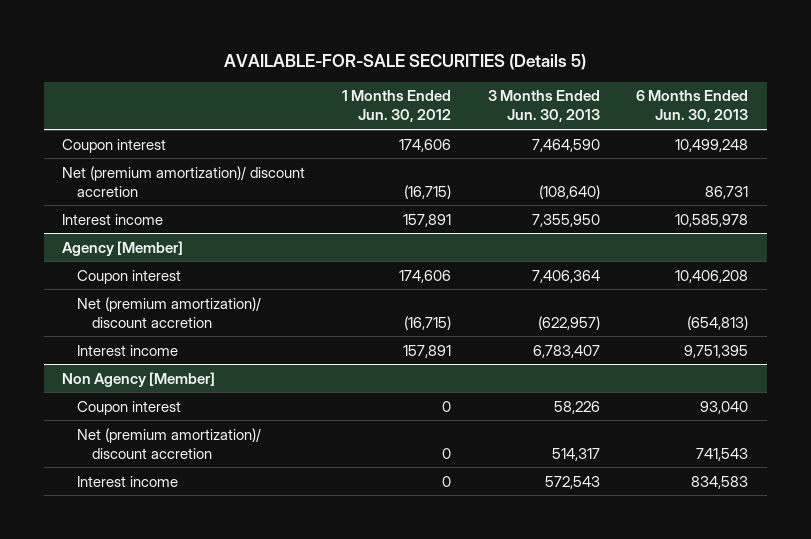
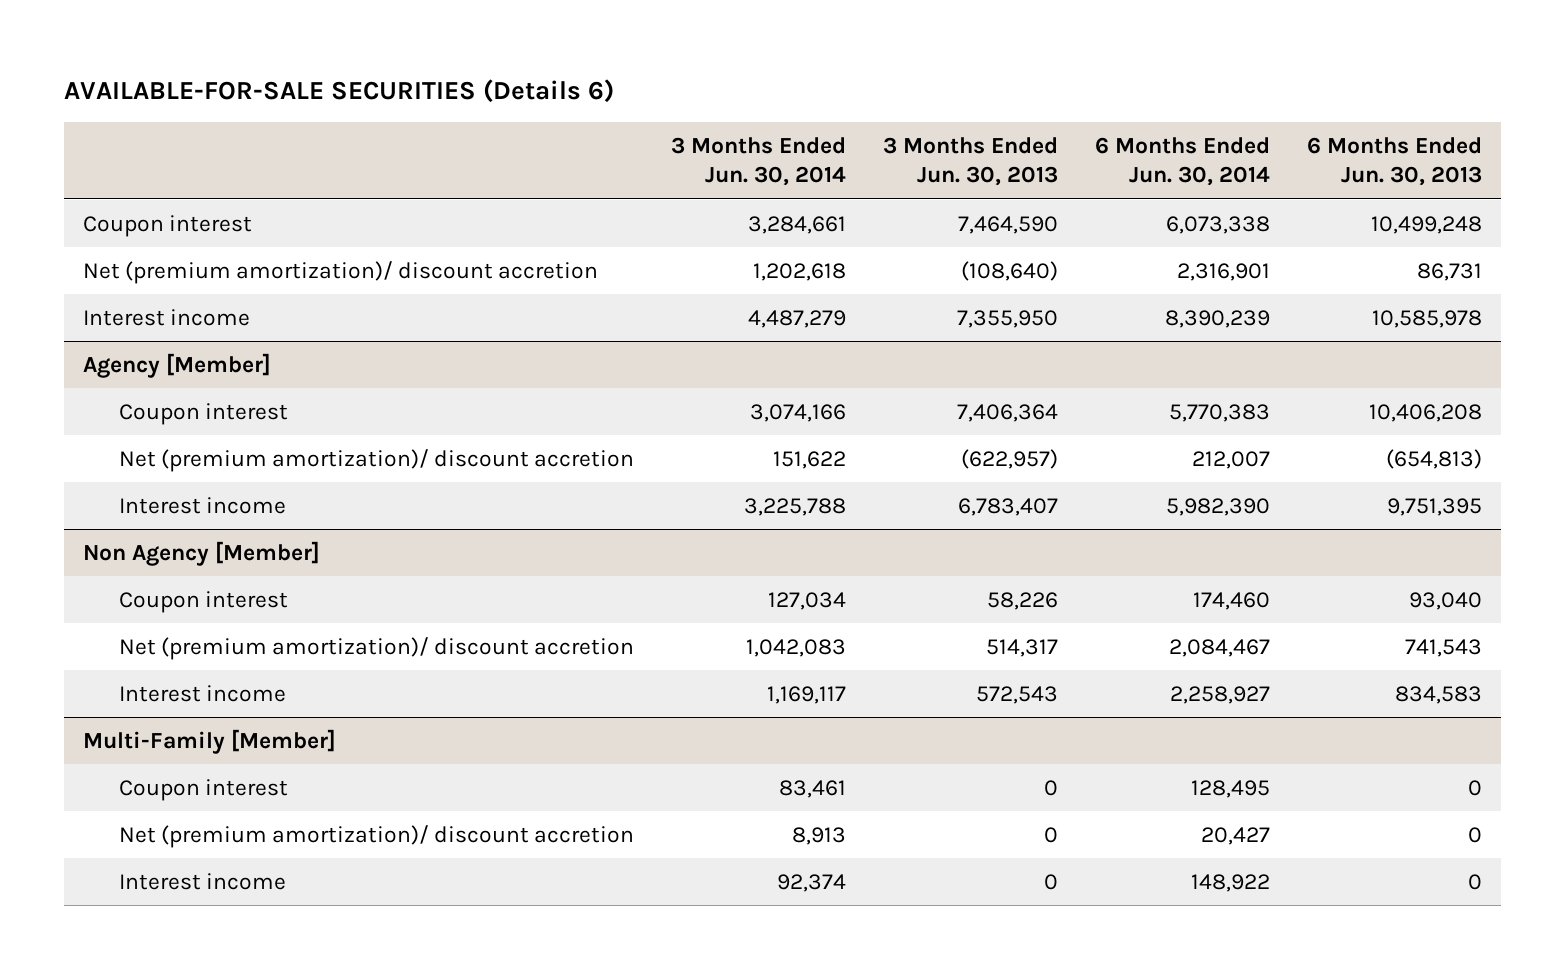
[224,53,587,70] AVAILABLE-FOR-SALE SECURITIES (Details 5) -> [64,79,615,104] AVAILABLE-FOR-SALE SECURITIES (Details 6)
[341,90,451,123] 1 Months Ended Jun. 30, 2012 -> none
none -> [670,136,846,187] 3 Months Ended Jun. 30, 2014
none -> [1095,136,1271,187] 6 Months Ended Jun. 30, 2014
none -> [82,728,336,754] Multi-Family [Member]
none -> [118,778,288,801] Coupon interest
none -> [118,824,634,848] Net (premium amortization)/ discount accretion
none -> [118,872,286,890] Interest income

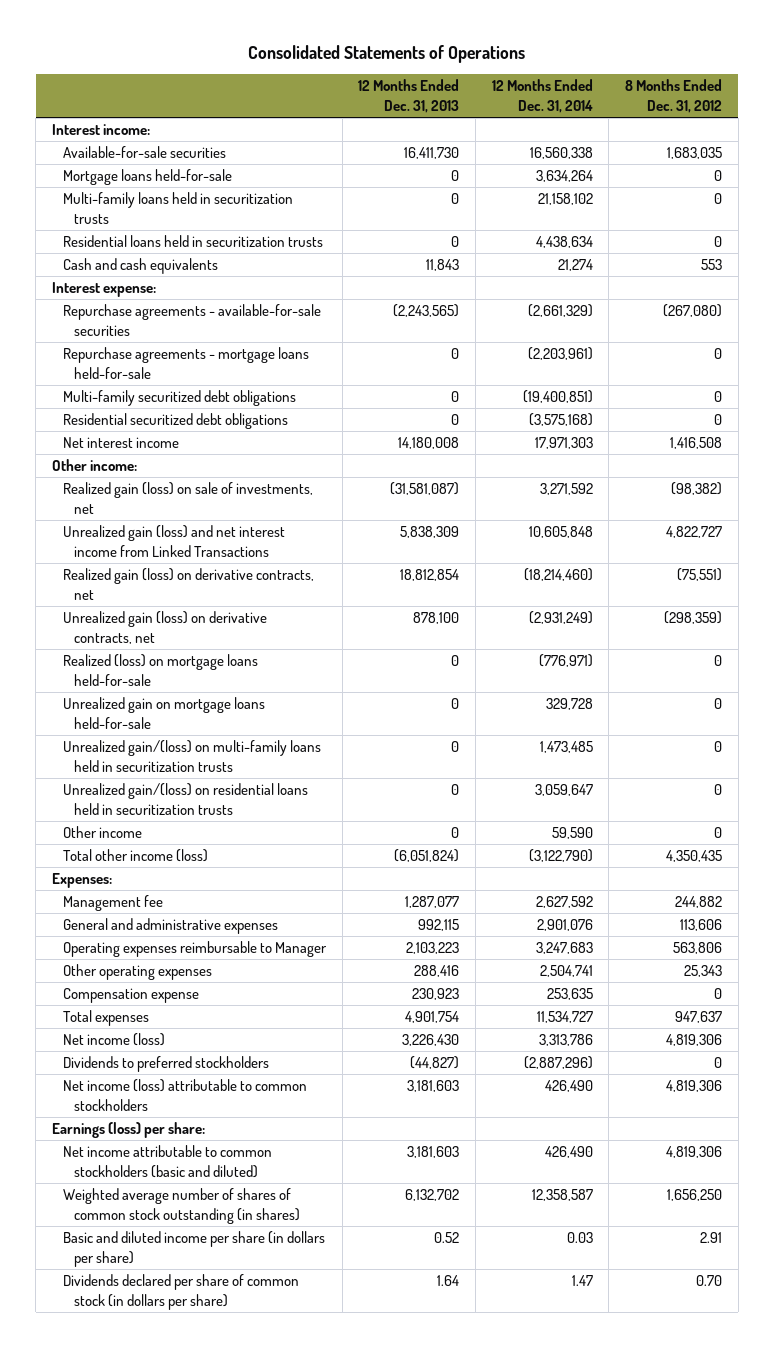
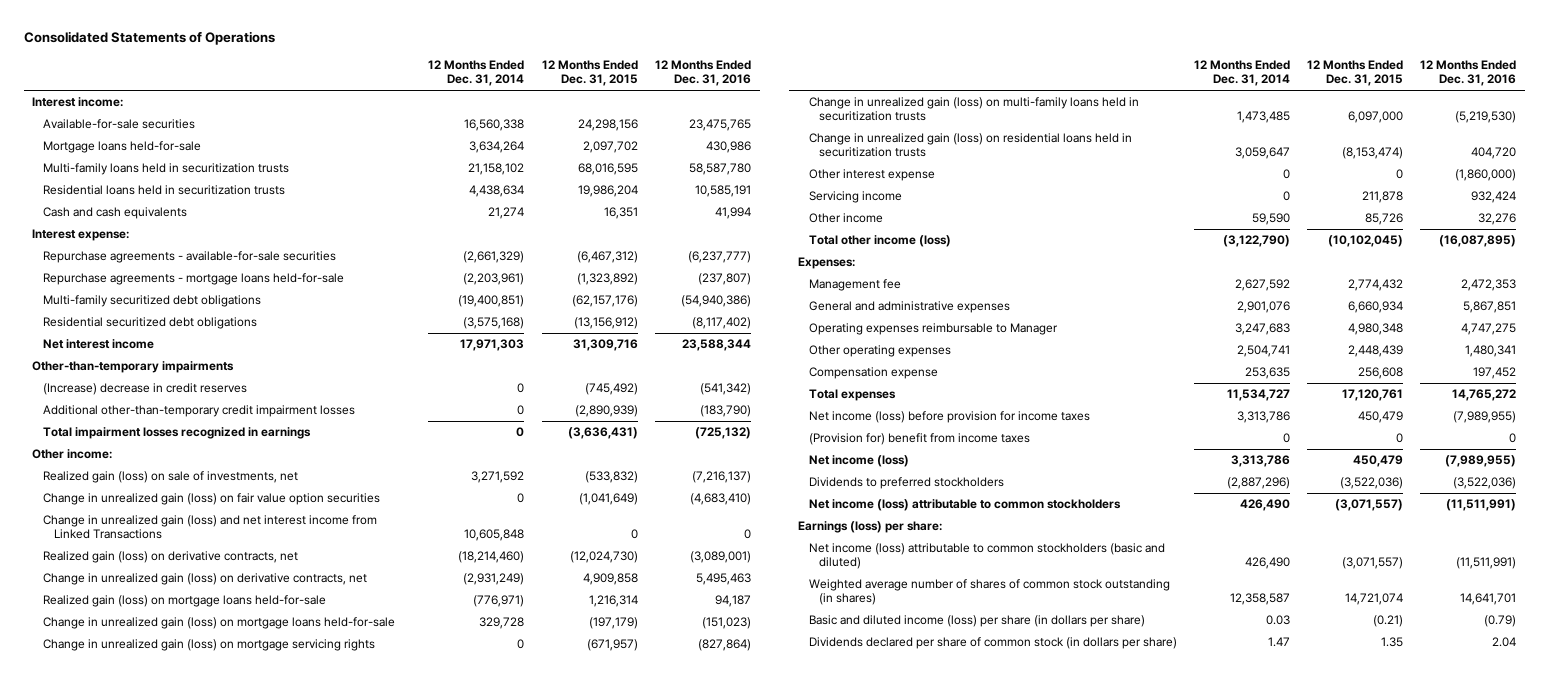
[358,79,460,113] 12 Months Ended Dec. 31, 2013 -> none
[625,79,723,113] 8 Months Ended Dec. 31, 2012 -> none
none -> [541,60,638,87] 12 Months Ended Dec. 31, 2015
none -> [654,60,751,87] 12 Months Ended Dec. 31, 2016
none -> [32,361,235,374] Other-than-temporary impairments
none -> [43,383,248,396] (Increase) decrease in credit reserves
none -> [43,405,356,418] Additional other-than-temporary credit impairment losses
none -> [43,427,312,440] Total impairment losses recognized in earnings
none -> [43,493,381,506] Change in unrealized gain (loss) on fair value option securities
[63,525,286,557] Unrealized gain (loss) and net interest income from Linked Transactions -> [43,515,378,540] Change in unrealized gain (loss) and net interest income from Linked Transactions
[63,611,268,644] Unrealized gain (loss) on derivative contracts, net -> [43,573,368,586] Change in unrealized gain (loss) on derivative contracts, net
[63,654,259,686] Realized (loss) on mortgage loans held-for-sale -> [43,595,327,608] Realized gain (loss) on mortgage loans held-for-sale
[63,697,266,729] Unrealized gain on mortgage loans held-for-sale -> [43,617,396,630] Change in unrealized gain (loss) on mortgage loans held-for-sale
none -> [43,639,376,652] Change in unrealized gain (loss) on mortgage servicing rights
[63,740,322,772] Unrealized gain/(loss) on multi-family loans held in securitization trusts -> [808,97,1139,122] Change in unrealized gain (loss) on multi-family loans held in securitization trusts
[63,783,309,815] Unrealized gain/(loss) on residential loans held in securitization trusts -> [808,133,1132,158] Change in unrealized gain (loss) on residential loans held in securitization trusts
none -> [808,169,935,182] Other interest expense
none -> [808,191,902,204] Servicing income
none -> [808,411,1090,424] Net income (loss) before provision for income taxes
none -> [808,433,1030,446] (Provision for) benefit from income taxes
[63,1145,273,1178] Net income attributable to common stockholders (basic and diluted) -> [808,543,1165,570] Net income (loss) attributable to common stockholders (basic and diluted)
[63,1231,326,1267] Basic and diluted income per share (in dollars per share) -> [808,615,1145,628] Basic and diluted income (loss) per share (in dollars per share)

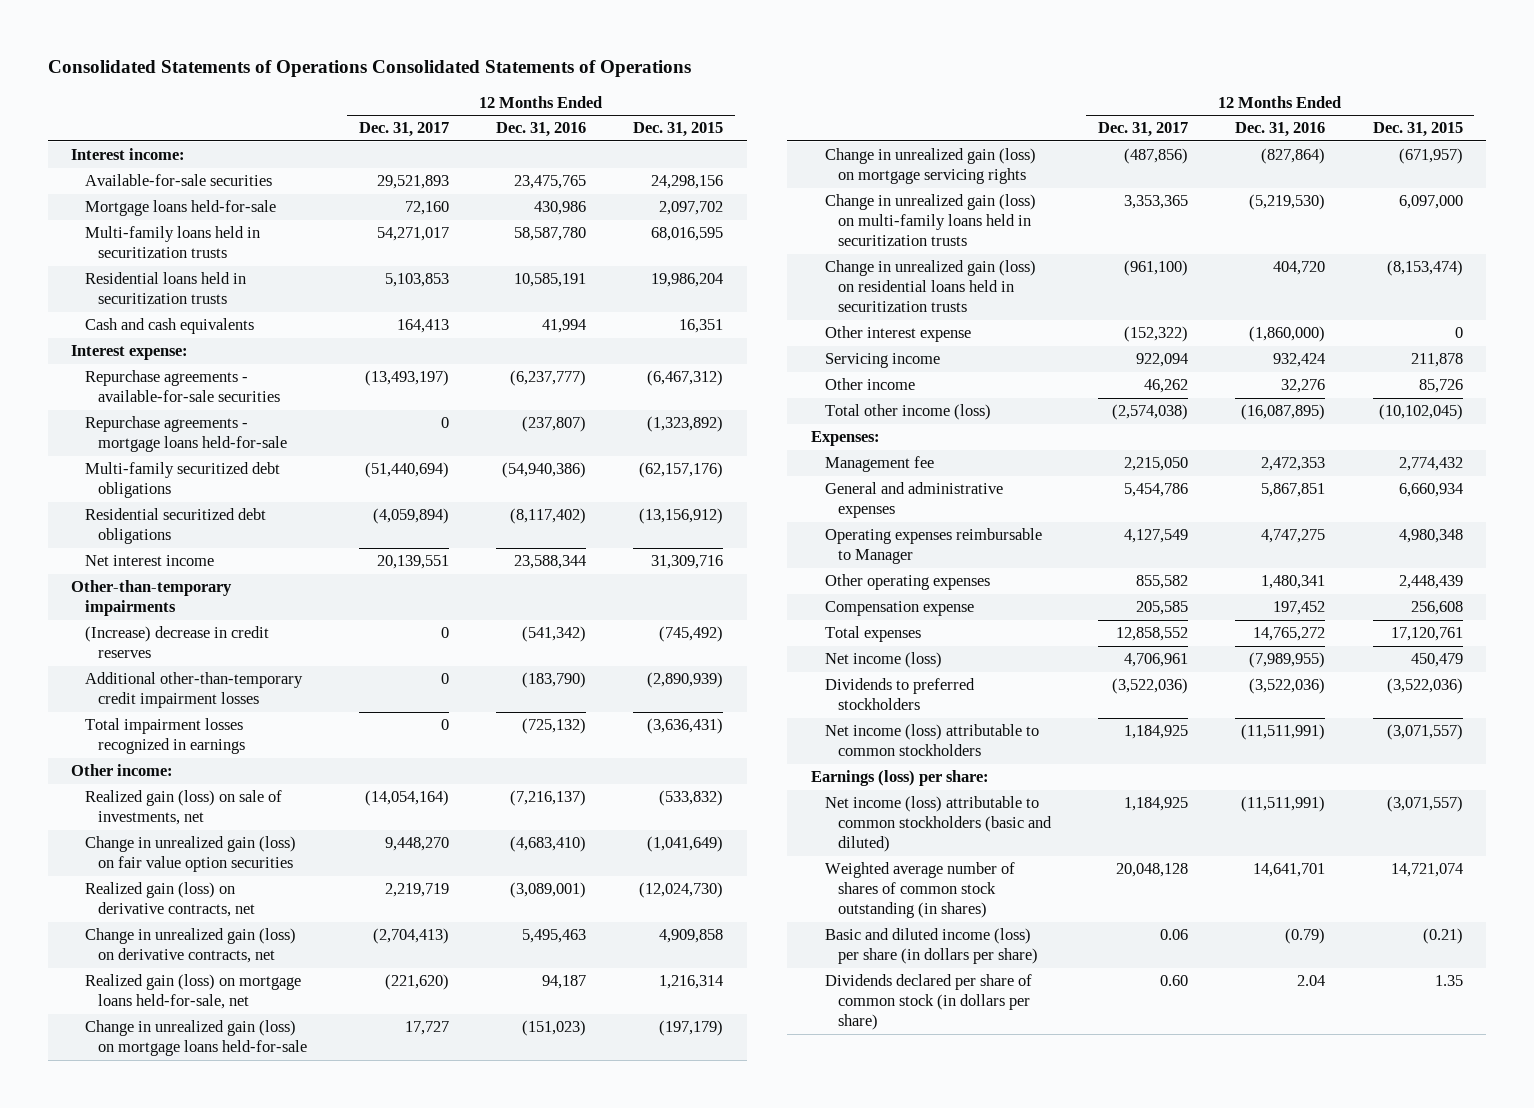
[23,31,275,46] Consolidated Statements of Operations -> [47,60,691,78] Consolidated Statements of Operations Consolidated Statements of Operations
[428,60,525,87] 12 Months Ended Dec. 31, 2014 -> none
none -> [358,122,449,138] Dec. 31, 2017
[43,515,378,540] Change in unrealized gain (loss) and net interest income from Linked Transactions -> none
[43,595,327,608] Realized gain (loss) on mortgage loans held-for-sale -> [84,974,301,1010] Realized gain (loss) on mortgage loans held-for-sale, net
[808,411,1090,424] Net income (loss) before provision for income taxes -> none
[808,433,1030,446] (Provision for) benefit from income taxes -> none

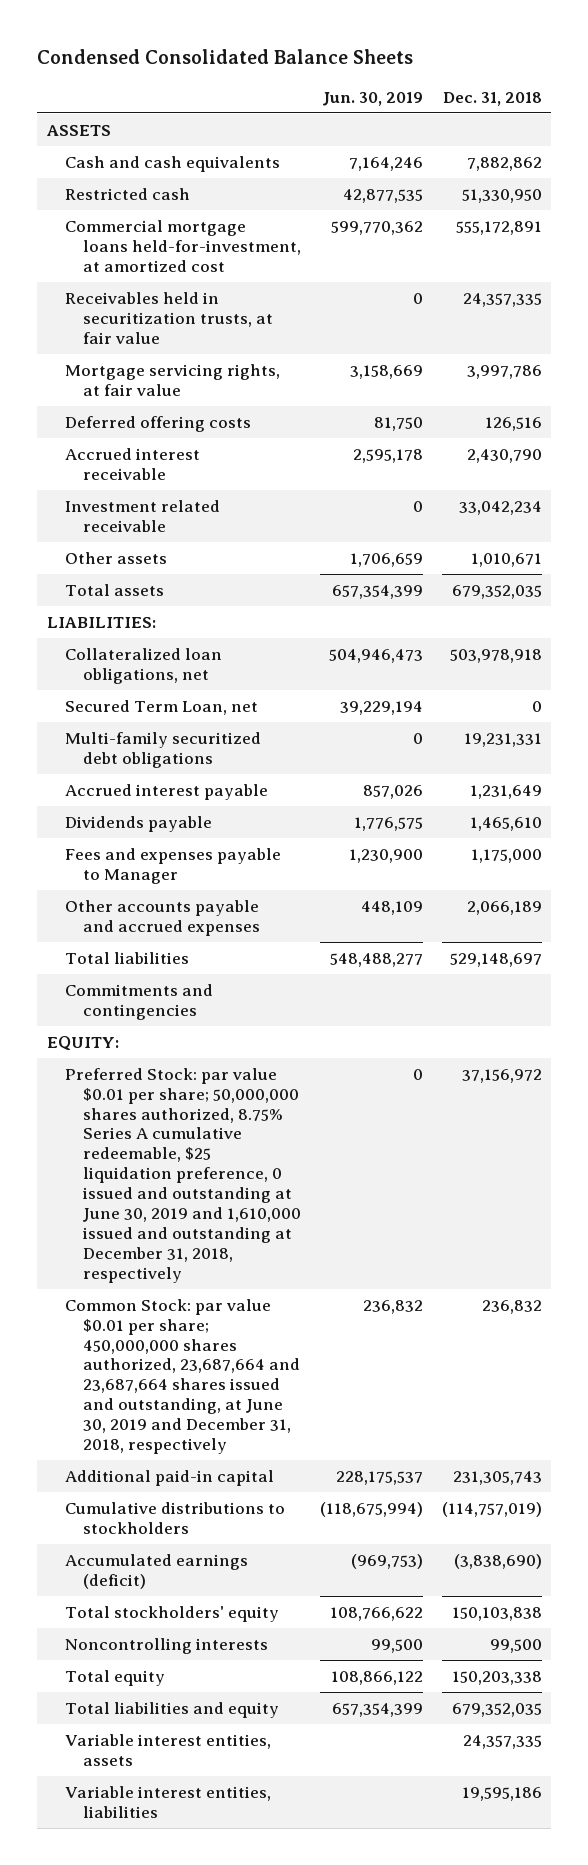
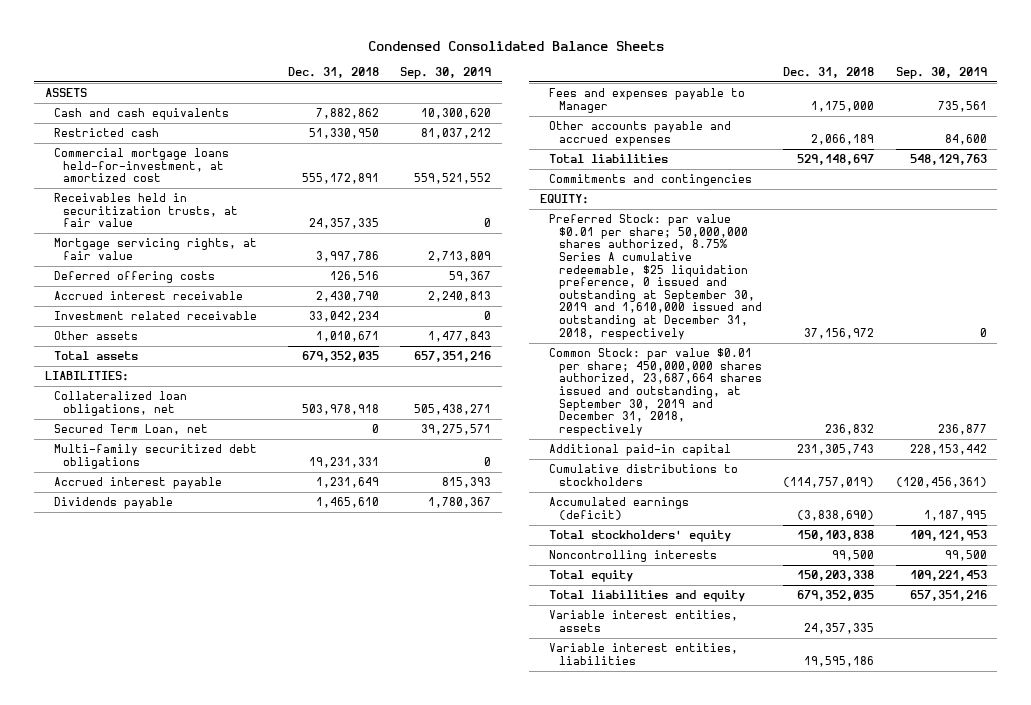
[321,91,423,106] Jun. 30, 2019 -> none
none -> [400,66,492,79] Sep. 30, 2019
[64,1067,302,1283] Preferred Stock: par value $0.01 per share; 50,000,000 shares authorized, 8.75% Series A cumulative redeemable, $25 liquidation preference, 0 issued and outstanding at June 30, 2019 and 1,610,000 issued and outstanding at December 31, 2018, respectively -> [549,214,762,340] Preferred Stock: par value $0.01 per share; 50,000,000 shares authorized, 8.75% Series A cumulative redeemable, $25 liquidation preference, 0 issued and outstanding at September 30, 2019 and 1,610,000 issued and outstanding at December 31, 2018, respectively
[64,1298,301,1455] Common Stock: par value $0.01 per share; 450,000,000 shares authorized, 23,687,664 and 23,687,664 shares issued and outstanding, at June 30, 2019 and December 31, 2018, respectively -> [549,348,762,436] Common Stock: par value $0.01 per share; 450,000,000 shares authorized, 23,687,664 shares issued and outstanding, at September 30, 2019 and December 31, 2018, respectively

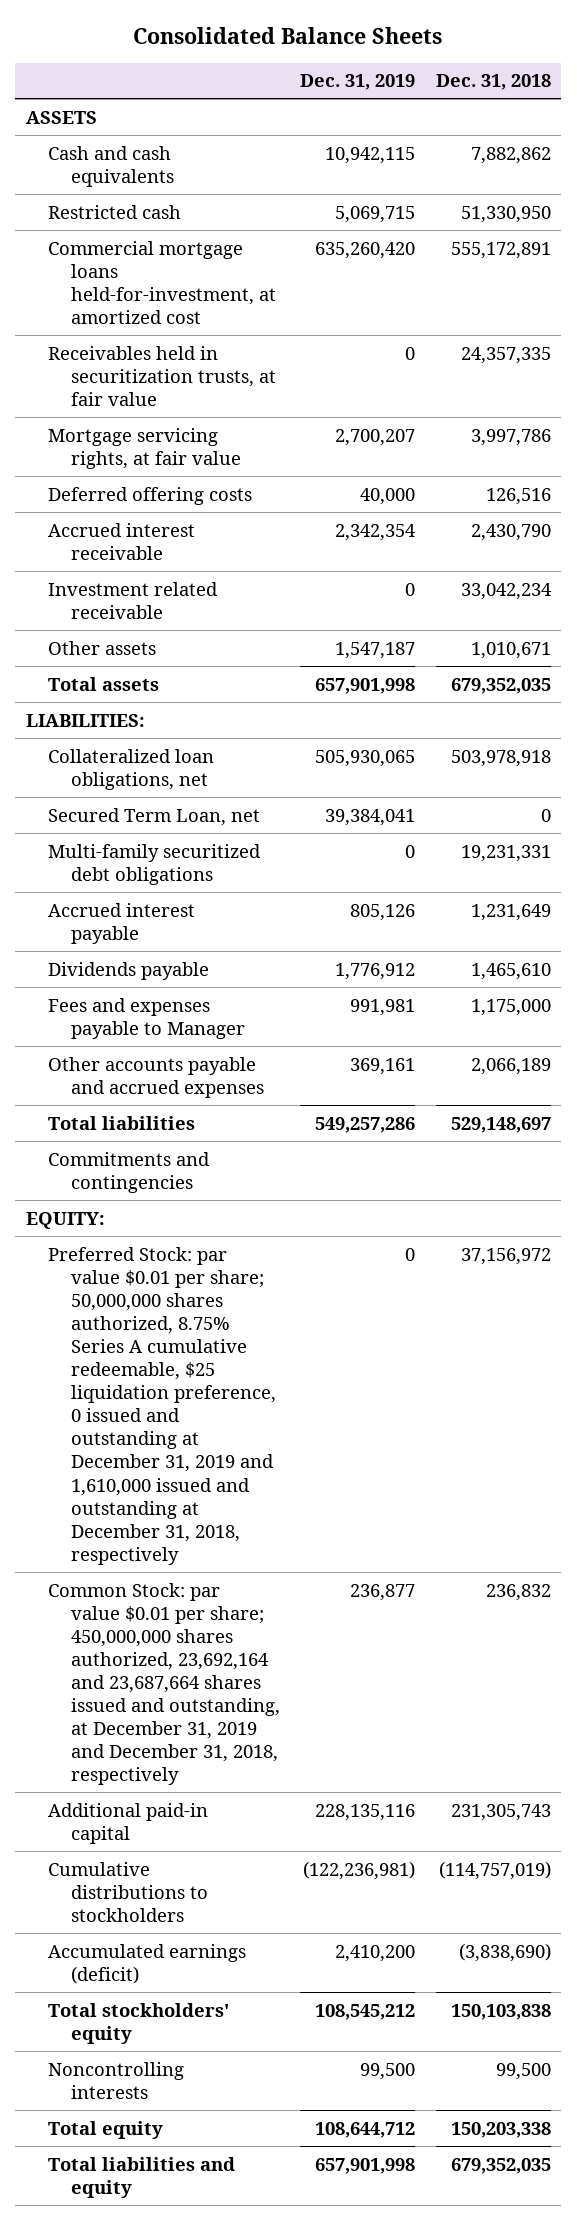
[367,40,664,51] Condensed Consolidated Balance Sheets -> [133,26,443,44] Consolidated Balance Sheets
[400,66,492,79] Sep. 30, 2019 -> none
none -> [300,74,416,91] Dec. 31, 2019
[549,214,762,340] Preferred Stock: par value $0.01 per share; 50,000,000 shares authorized, 8.75% Series A cumulative redeemable, $25 liquidation preference, 0 issued and outstanding at September 30, 2019 and 1,610,000 issued and outstanding at December 31, 2018, respectively -> [48,1246,276,1565] Preferred Stock: par value $0.01 per share; 50,000,000 shares authorized, 8.75% Series A cumulative redeemable, $25 liquidation preference, 0 issued and outstanding at December 31, 2019 and 1,610,000 issued and outstanding at December 31, 2018, respectively
[549,348,762,436] Common Stock: par value $0.01 per share; 450,000,000 shares authorized, 23,687,664 shares issued and outstanding, at September 30, 2019 and December 31, 2018, respectively -> [48,1582,280,1786] Common Stock: par value $0.01 per share; 450,000,000 shares authorized, 23,692,164 and 23,687,664 shares issued and outstanding, at December 31, 2019 and December 31, 2018, respectively
[549,610,739,632] Variable interest entities, assets -> none
[549,643,739,665] Variable interest entities, liabilities -> none

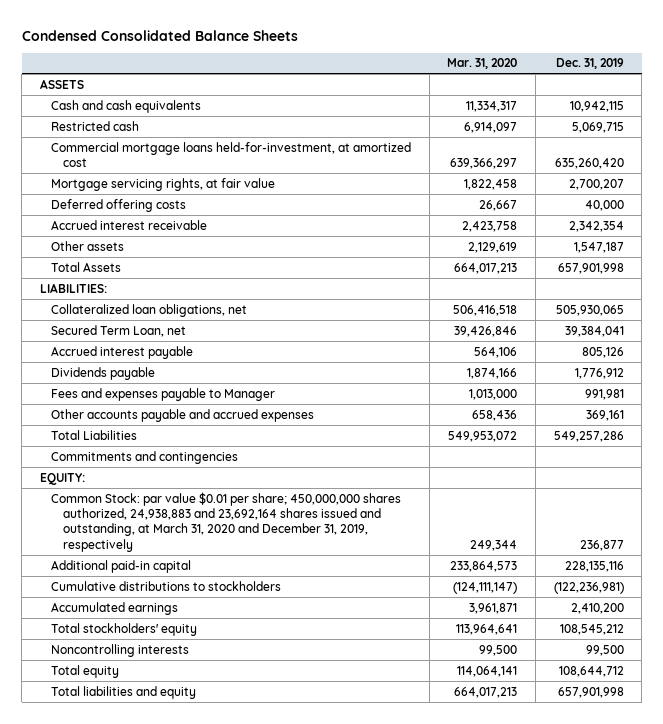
[133,26,443,44] Consolidated Balance Sheets -> [21,29,298,41] Condensed Consolidated Balance Sheets
[436,74,552,91] Dec. 31, 2018 -> none
none -> [447,58,518,70] Mar. 31, 2020
[48,345,276,406] Receivables held in securitization trusts, at fair value -> none
[48,581,219,619] Investment related receivable -> none
[48,676,160,691] Total assets -> [51,261,122,272] Total Assets
[48,843,262,885] Multi-family securitized debt obligations -> none
[48,1115,196,1130] Total liabilities -> [51,429,138,440] Total Liabilities
[48,1246,276,1565] Preferred Stock: par value $0.01 per share; 50,000,000 shares authorized, 8.75% Series A cumulative redeemable, $25 liquidation preference, 0 issued and outstanding at December 31, 2019 and 1,610,000 issued and outstanding at December 31, 2018, respectively -> none
[48,1582,280,1786] Common Stock: par value $0.01 per share; 450,000,000 shares authorized, 23,692,164 and 23,687,664 shares issued and outstanding, at December 31, 2019 and December 31, 2018, respectively -> [51,491,402,552] Common Stock: par value $0.01 per share; 450,000,000 shares authorized, 24,938,883 and 23,692,164 shares issued and outstanding, at March 31, 2020 and December 31, 2019, respectively
[48,1943,247,1984] Accumulated earnings (deficit) -> [51,601,179,615] Accumulated earnings

